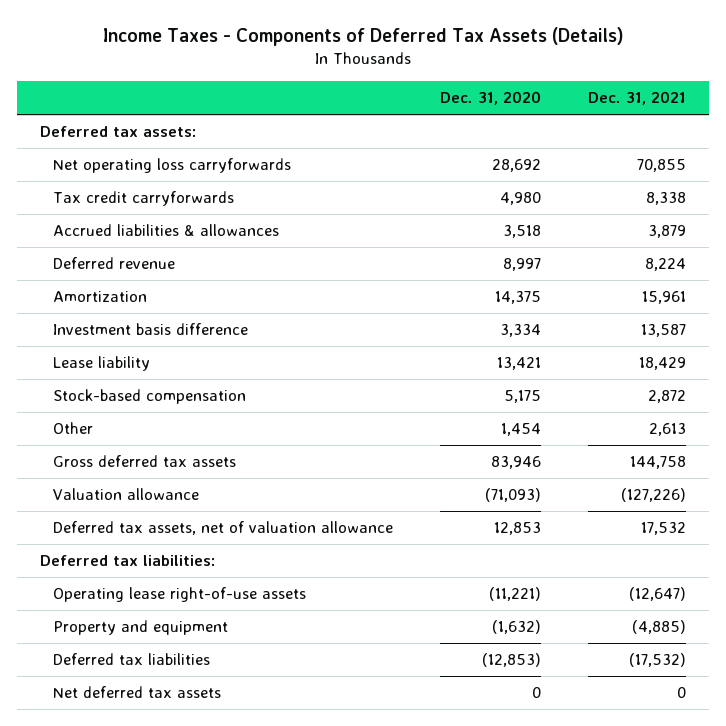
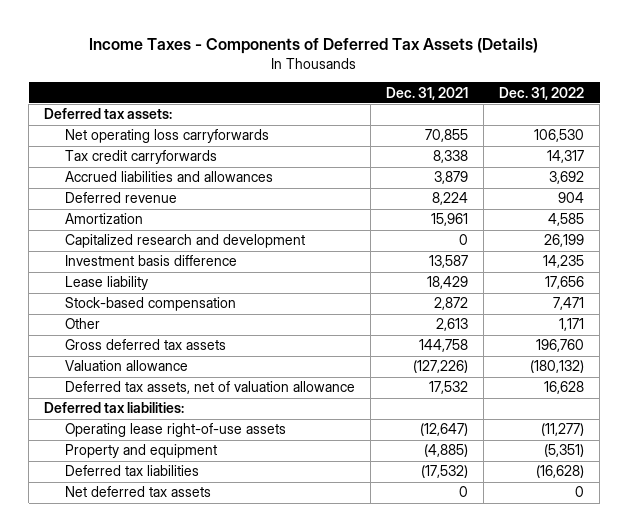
[440,91,542,106] Dec. 31, 2020 -> none
none -> [499,86,585,100] Dec. 31, 2022
[53,224,280,237] Accrued liabilities & allowances -> [65,171,274,183] Accrued liabilities and allowances
none -> [65,234,306,249] Capitalized research and development

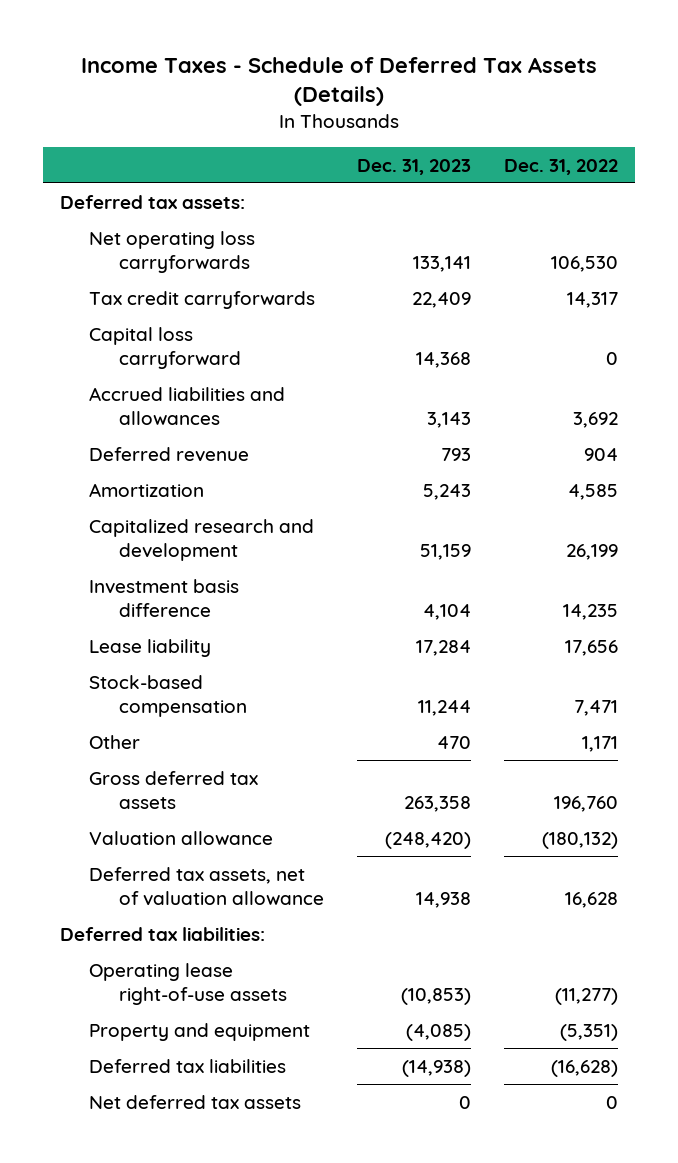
[89,37,539,54] Income Taxes - Components of Deferred Tax Assets (Details) -> [80,56,597,107] Income Taxes - Schedule of Deferred Tax Assets (Details)
[386,86,469,100] Dec. 31, 2021 -> none
none -> [357,158,472,175] Dec. 31, 2023
none -> [89,326,242,370] Capital loss carryforward

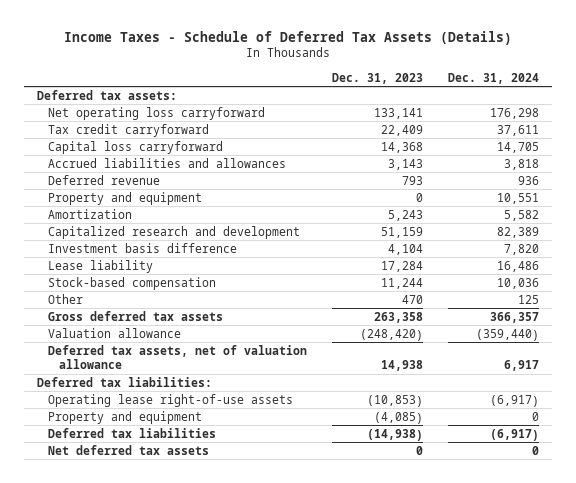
[504,158,619,175] Dec. 31, 2022 -> none
none -> [448,72,540,84] Dec. 31, 2024
[89,230,256,274] Net operating loss carryforwards -> [47,106,265,120] Net operating loss carryforward
[89,290,316,309] Tax credit carryforwards -> [47,123,209,137] Tax credit carryforward
none -> [47,191,202,205] Property and equipment

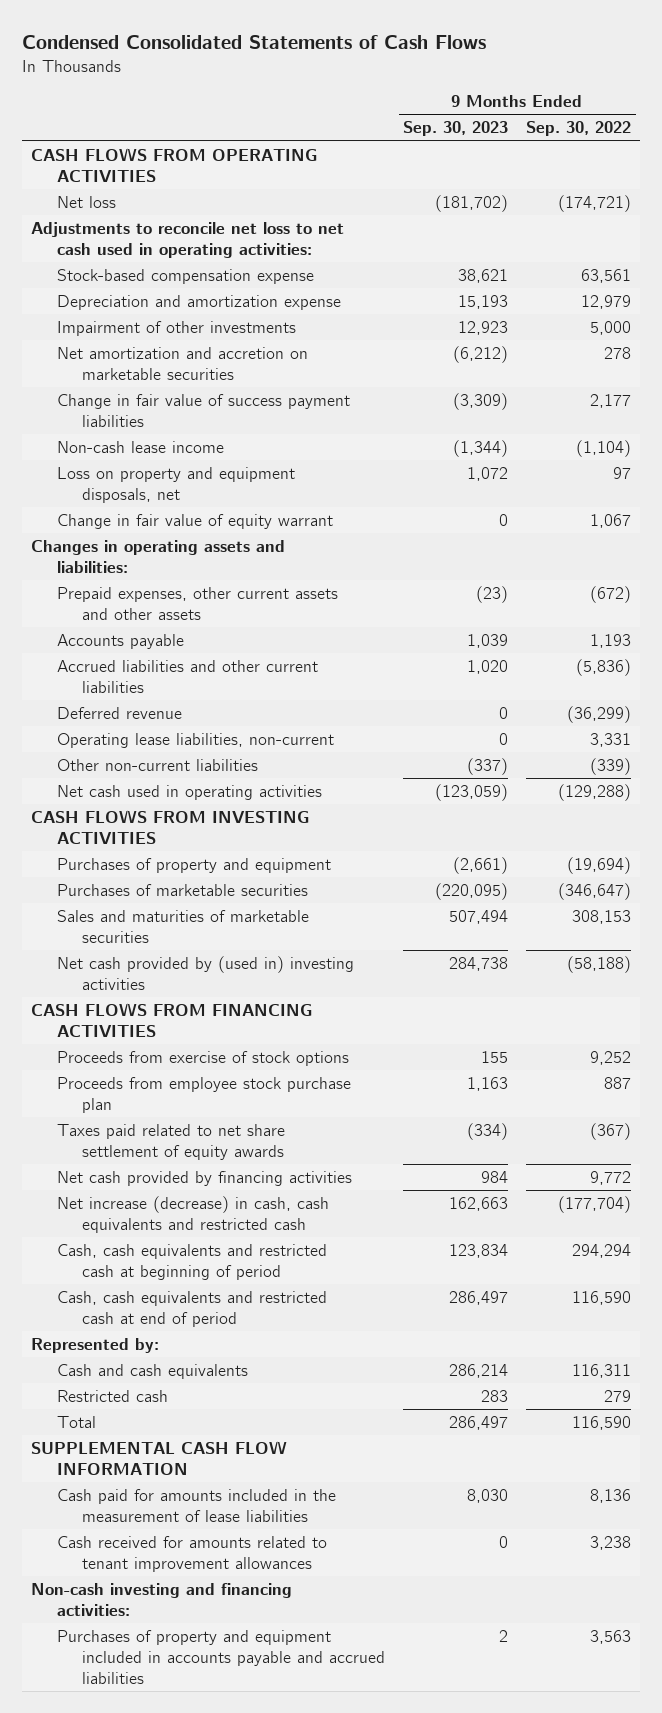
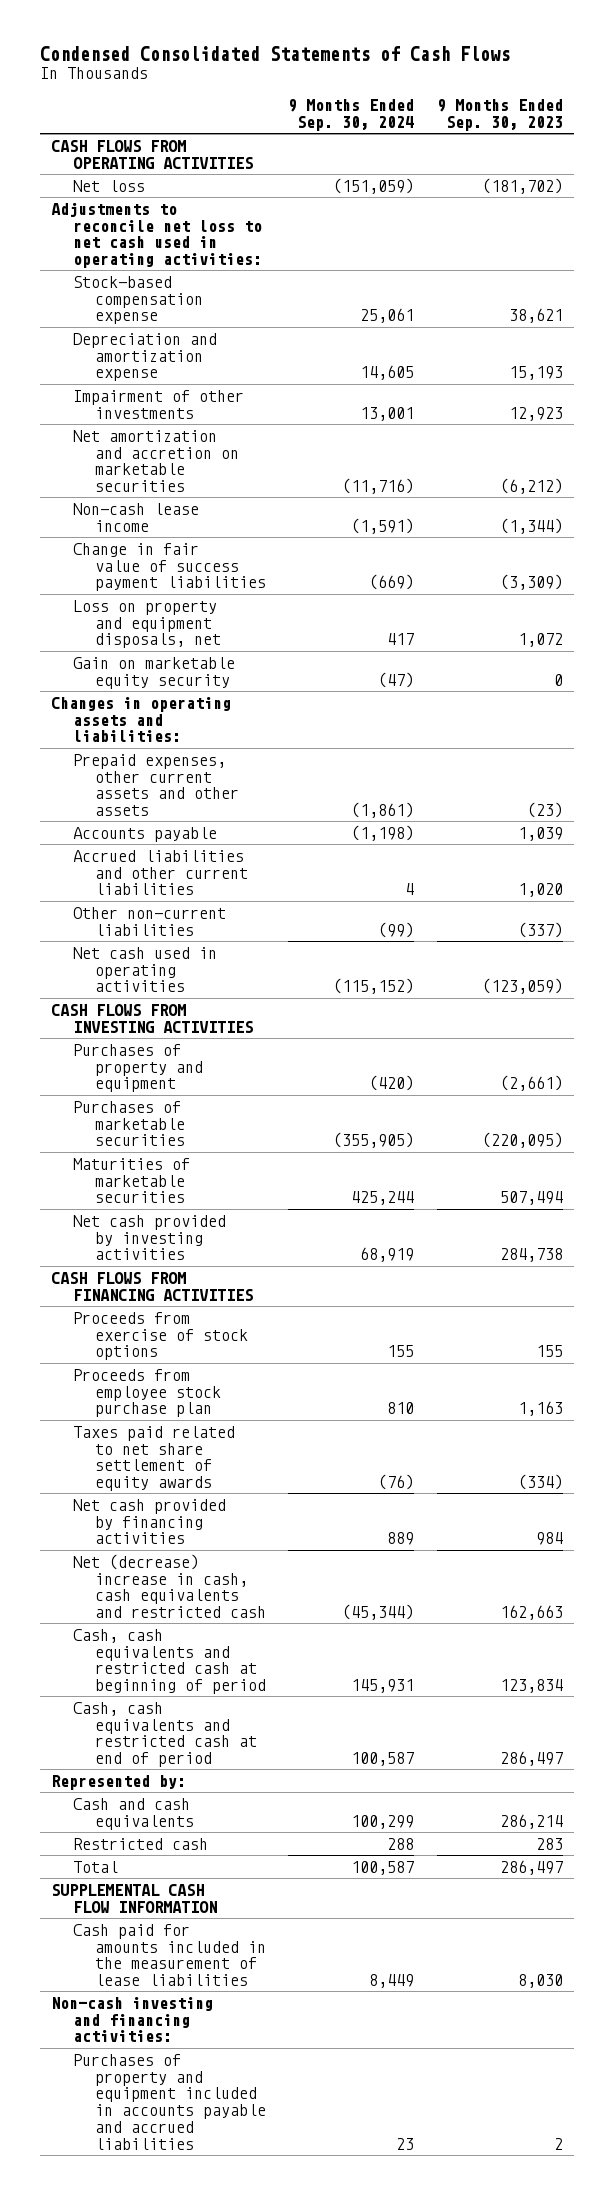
[526,121,632,137] Sep. 30, 2022 -> none
none -> [288,98,415,131] 9 Months Ended Sep. 30, 2024
[56,393,350,428] Change in fair value of success payment liabilities -> [72,542,266,592] Change in fair value of success payment liabilities
[56,513,333,529] Change in fair value of equity warrant -> none
none -> [72,656,235,689] Gain on marketable equity security
[56,706,182,719] Deferred revenue -> none
[56,732,334,748] Operating lease liabilities, non-current -> none
[56,909,309,944] Sales and maturities of marketable securities -> [72,1157,190,1204] Maturities of marketable securities
[56,955,354,991] Net cash provided by (used in) investing activities -> [72,1214,226,1261] Net cash provided by investing activities
[56,1195,329,1234] Net increase (decrease) in cash, cash equivalents and restricted cash -> [72,1553,266,1619] Net (decrease) increase in cash, cash equivalents and restricted cash
[56,1535,327,1573] Cash received for amounts related to tenant improvement allowances -> none

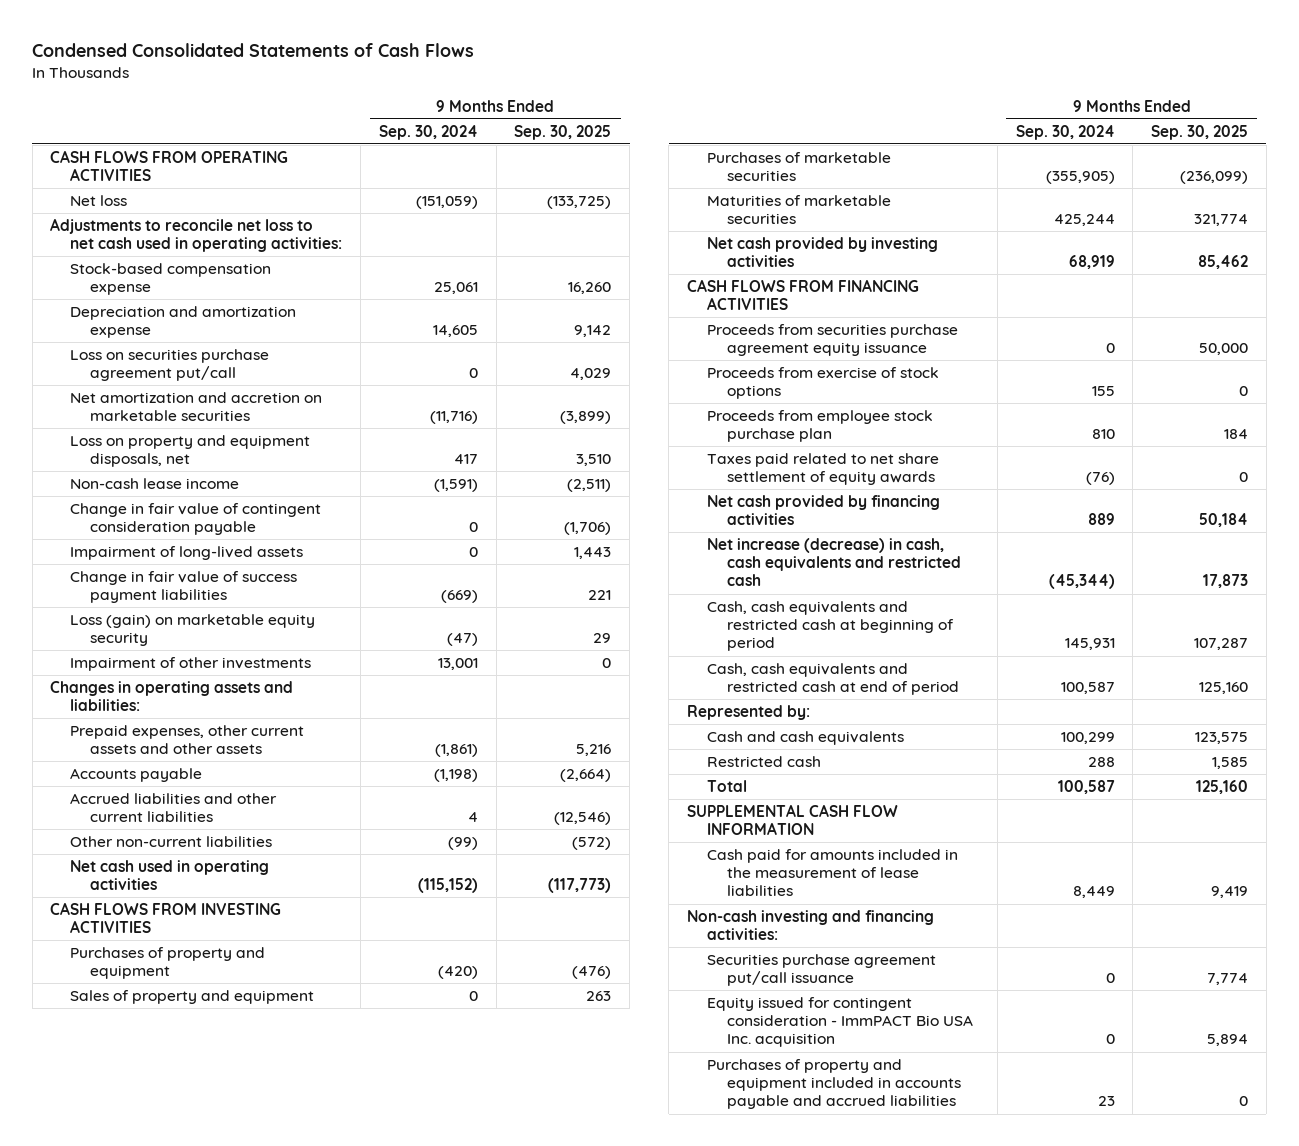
[436,98,563,131] 9 Months Ended Sep. 30, 2023 -> none
none -> [514,124,612,140] Sep. 30, 2025
none -> [70,349,270,382] Loss on securities purchase agreement put/call
[72,599,221,649] Loss on property and equipment disposals, net -> [70,435,311,468] Loss on property and equipment disposals, net
none -> [70,503,322,536] Change in fair value of contingent consideration payable
none -> [70,546,304,561] Impairment of long-lived assets
[72,656,235,689] Gain on marketable equity security -> [70,614,316,647] Loss (gain) on marketable equity security
[72,389,244,419] Impairment of other investments -> [70,657,312,672] Impairment of other investments
none -> [70,990,315,1005] Sales of property and equipment
none -> [706,324,958,357] Proceeds from securities purchase agreement equity issuance
[72,1553,266,1619] Net (decrease) increase in cash, cash equivalents and restricted cash -> [706,538,961,587] Net increase (decrease) in cash, cash equivalents and restricted cash
none -> [706,954,936,987] Securities purchase agreement put/call issuance
none -> [706,997,973,1048] Equity issued for contingent consideration - ImmPACT Bio USA Inc. acquisition

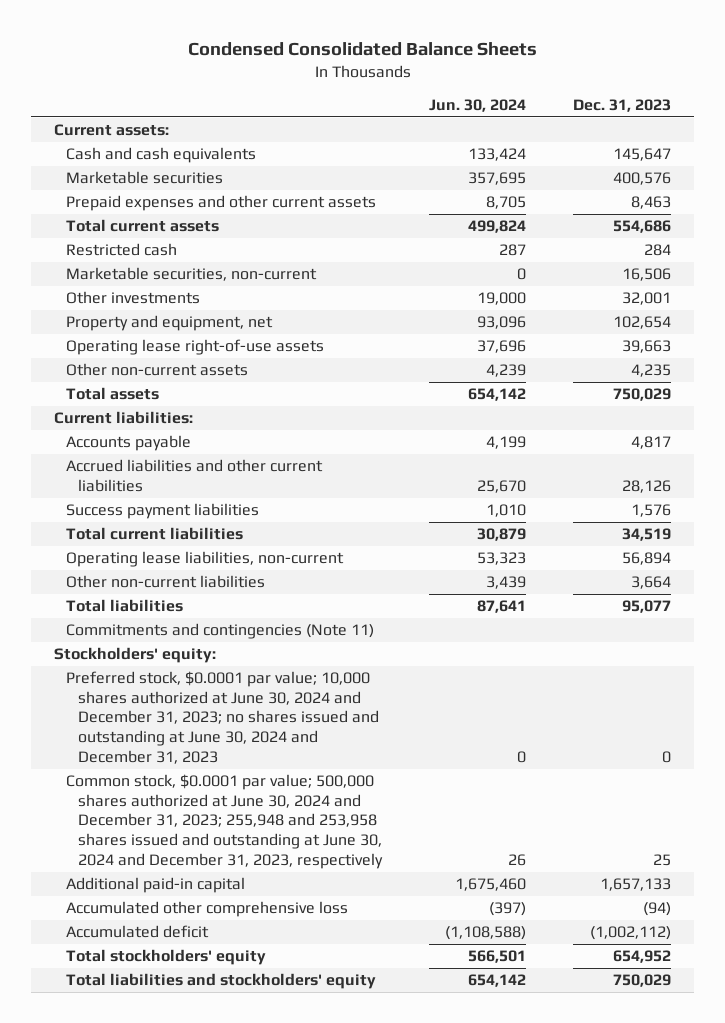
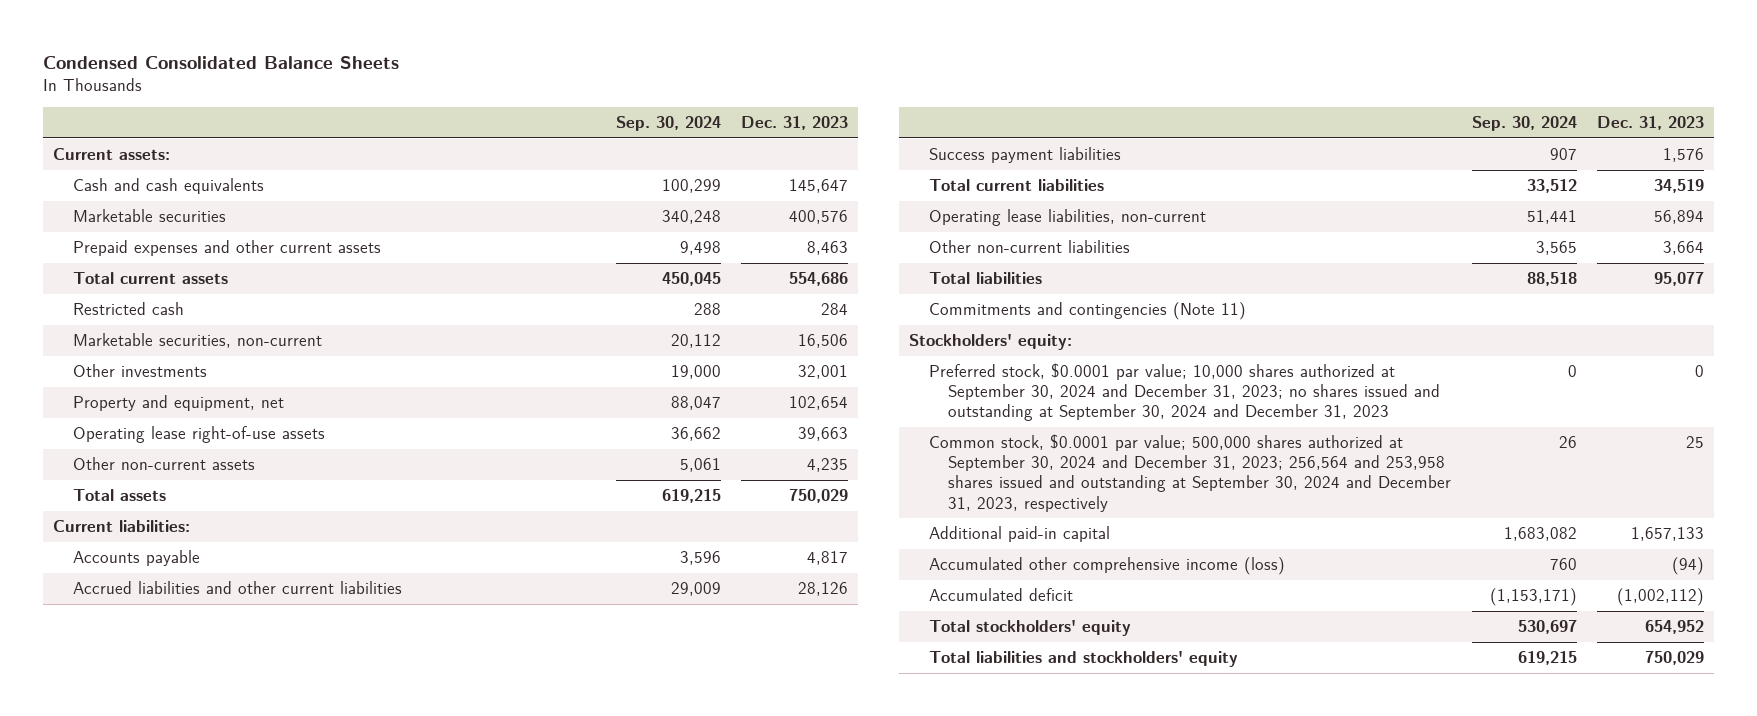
[428,98,526,112] Jun. 30, 2024 -> none
none -> [615,116,721,132] Sep. 30, 2024
[66,671,379,764] Preferred stock, $0.0001 par value; 10,000 shares authorized at June 30, 2024 and December 31, 2023; no shares issued and outstanding at June 30, 2024 and December 31, 2023 -> [928,363,1441,422] Preferred stock, $0.0001 par value; 10,000 shares authorized at September 30, 2024 and December 31, 2023; no shares issued and outstanding at September 30, 2024 and December 31, 2023
[66,774,383,869] Common stock, $0.0001 par value; 500,000 shares authorized at June 30, 2024 and December 31, 2023; 255,948 and 253,958 shares issued and outstanding at June 30, 2024 and December 31, 2023, respectively -> [928,434,1452,512] Common stock, $0.0001 par value; 500,000 shares authorized at September 30, 2024 and December 31, 2023; 256,564 and 253,958 shares issued and outstanding at September 30, 2024 and December 31, 2023, respectively
[66,901,349,918] Accumulated other comprehensive loss -> [928,557,1285,576] Accumulated other comprehensive income (loss)

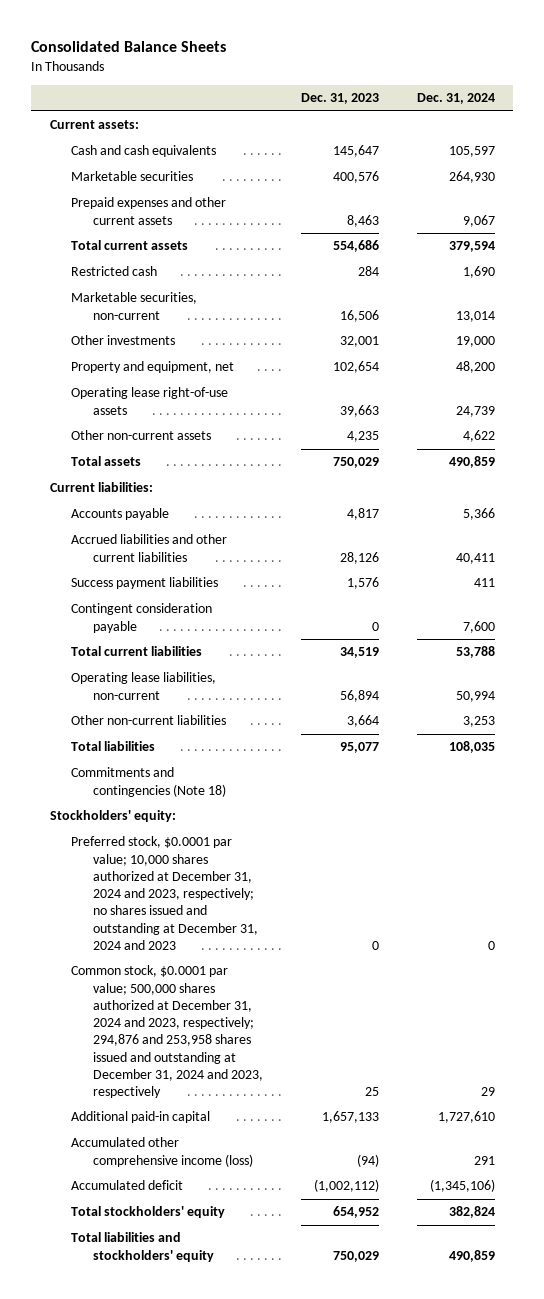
[43,55,400,69] Condensed Consolidated Balance Sheets -> [30,41,226,53] Consolidated Balance Sheets
[615,116,721,132] Sep. 30, 2024 -> none
none -> [416,93,495,105] Dec. 31, 2024
none -> [71,603,213,633] Contingent consideration payable
[928,302,1246,321] Commitments and contingencies (Note 11) -> [71,767,226,797] Commitments and contingencies (Note 18)
[928,363,1441,422] Preferred stock, $0.0001 par value; 10,000 shares authorized at September 30, 2024 and December 31, 2023; no shares issued and outstanding at September 30, 2024 and December 31, 2023 -> [71,836,258,950] Preferred stock, $0.0001 par value; 10,000 shares authorized at December 31, 2024 and 2023, respectively; no shares issued and outstanding at December 31, 2024 and 2023
[928,434,1452,512] Common stock, $0.0001 par value; 500,000 shares authorized at September 30, 2024 and December 31, 2023; 256,564 and 253,958 shares issued and outstanding at September 30, 2024 and December 31, 2023, respectively -> [71,965,263,1099] Common stock, $0.0001 par value; 500,000 shares authorized at December 31, 2024 and 2023, respectively; 294,876 and 253,958 shares issued and outstanding at December 31, 2024 and 2023, respectively

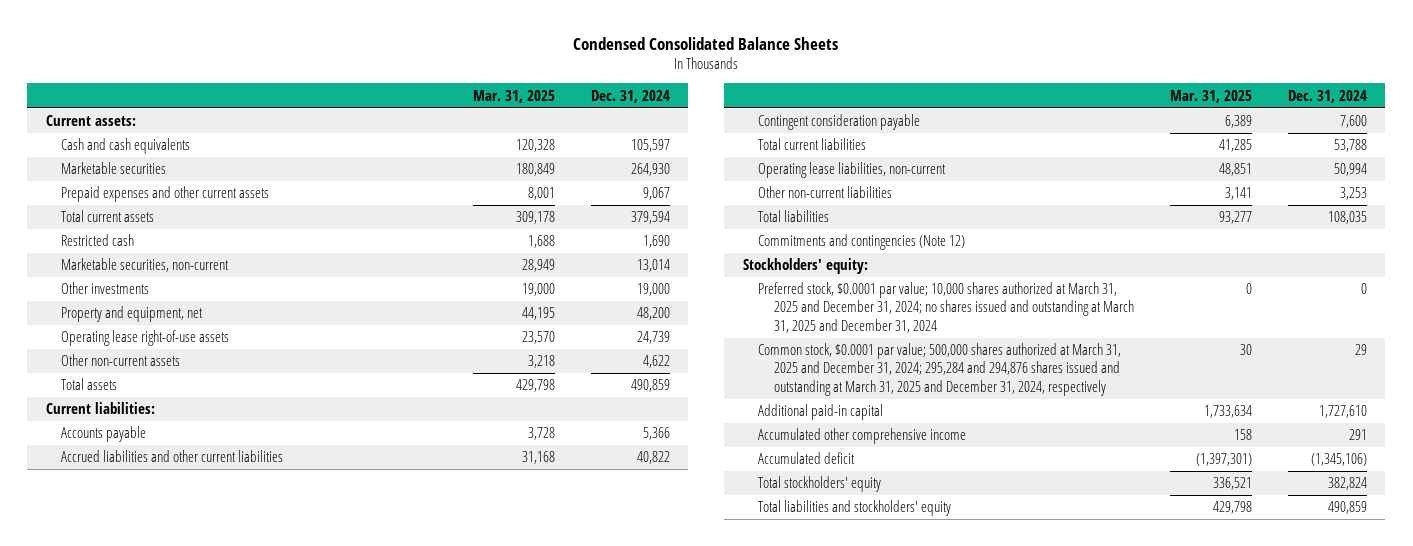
[30,41,226,53] Consolidated Balance Sheets -> [573,36,839,50] Condensed Consolidated Balance Sheets
[300,93,379,105] Dec. 31, 2023 -> none
none -> [472,89,555,103] Mar. 31, 2025
[71,577,219,590] Success payment liabilities -> none
[455,552,495,564] 40,411 -> [637,451,671,465] 40,822
[71,767,226,797] Commitments and contingencies (Note 18) -> [758,234,966,251] Commitments and contingencies (Note 12)
[71,836,258,950] Preferred stock, $0.0001 par value; 10,000 shares authorized at December 31, 2024 and 2023, respectively; no shares issued and outstanding at December 31, 2024 and 2023 -> [758,282,1134,333] Preferred stock, $0.0001 par value; 10,000 shares authorized at March 31, 2025 and December 31, 2024; no shares issued and outstanding at March 31, 2025 and December 31, 2024
[71,965,263,1099] Common stock, $0.0001 par value; 500,000 shares authorized at December 31, 2024 and 2023, respectively; 294,876 and 253,958 shares issued and outstanding at December 31, 2024 and 2023, respectively -> [758,343,1122,396] Common stock, $0.0001 par value; 500,000 shares authorized at March 31, 2025 and December 31, 2024; 295,284 and 294,876 shares issued and outstanding at March 31, 2025 and December 31, 2024, respectively
[71,1137,253,1167] Accumulated other comprehensive income (loss) -> [758,428,967,445] Accumulated other comprehensive income

